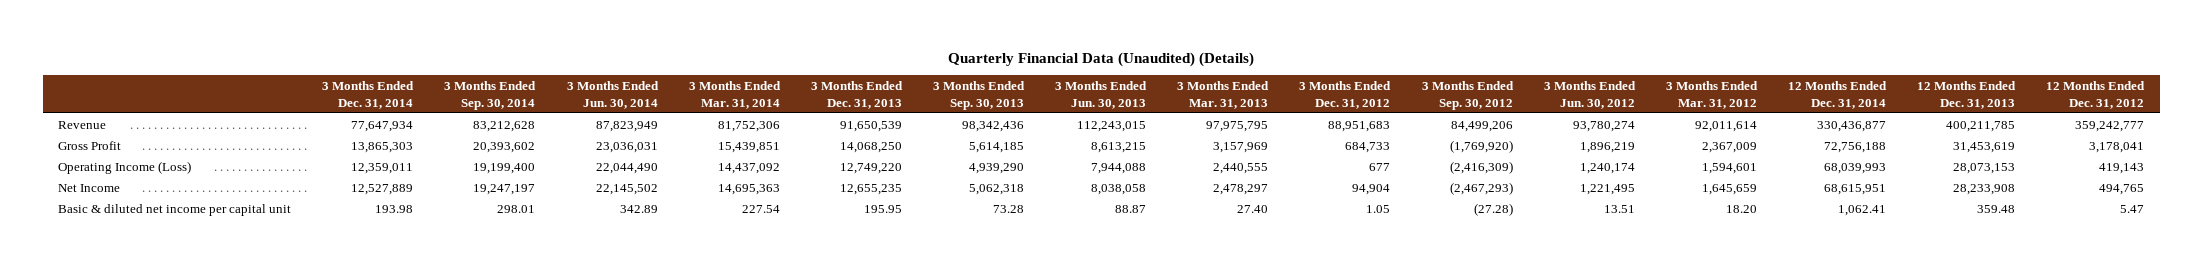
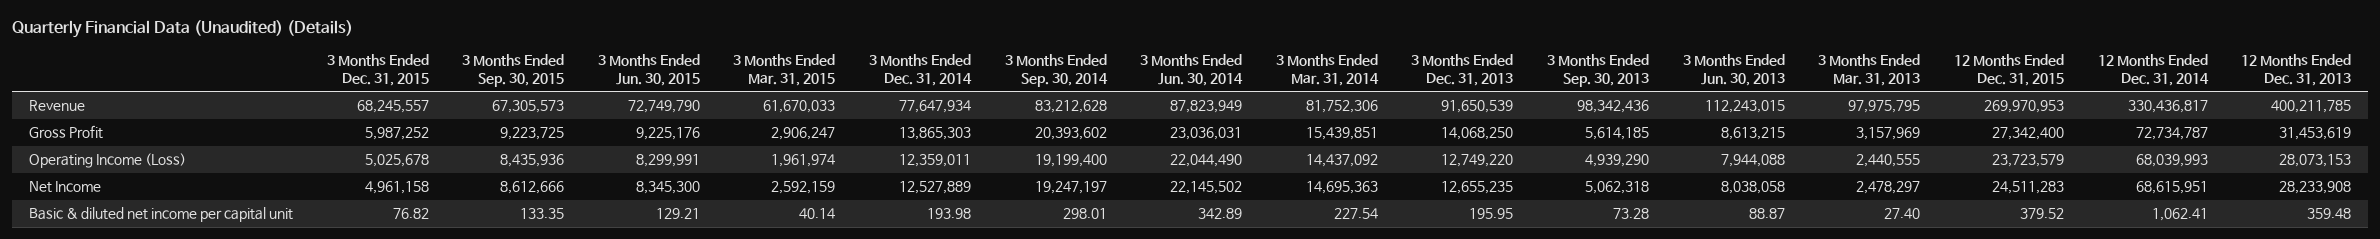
[1299,81,1392,109] 3 Months Ended Dec. 31, 2012 -> none
[1421,81,1514,110] 3 Months Ended Sep. 30, 2012 -> none
[1543,81,1636,109] 3 Months Ended Jun. 30, 2012 -> none
[1665,81,1758,109] 3 Months Ended Mar. 31, 2012 -> none
[2046,81,2146,109] 12 Months Ended Dec. 31, 2012 -> none
none -> [326,54,429,86] 3 Months Ended Dec. 31, 2015
none -> [462,54,565,87] 3 Months Ended Sep. 30, 2015
none -> [597,54,700,86] 3 Months Ended Jun. 30, 2015
none -> [733,54,836,86] 3 Months Ended Mar. 31, 2015
none -> [1953,54,2064,86] 12 Months Ended Dec. 31, 2015
[1817,120,1887,132] 330,436,877 -> [2127,100,2208,114] 330,436,817
[1824,141,1887,153] 72,756,188 -> [2135,127,2208,141] 72,734,787

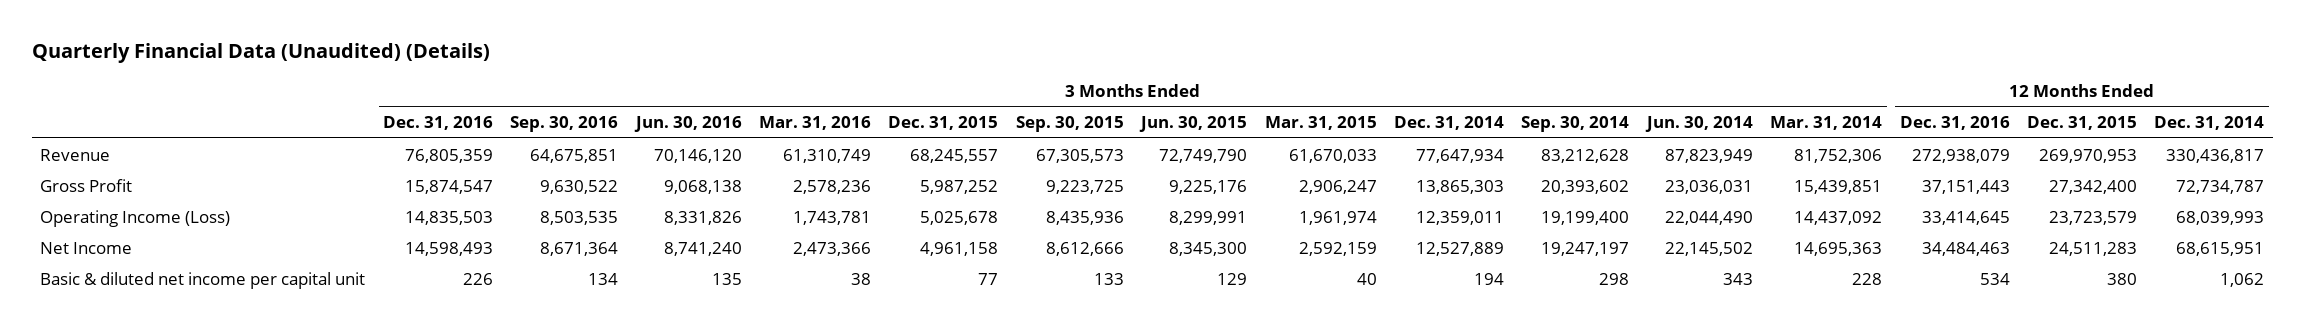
[1411,54,1514,86] 3 Months Ended Dec. 31, 2013 -> none
[1547,54,1650,87] 3 Months Ended Sep. 30, 2013 -> none
[1682,54,1785,86] 3 Months Ended Jun. 30, 2013 -> none
[1818,54,1921,86] 3 Months Ended Mar. 31, 2013 -> none
[2241,54,2352,86] 12 Months Ended Dec. 31, 2013 -> none
none -> [382,116,493,131] Dec. 31, 2016
none -> [510,116,619,133] Sep. 30, 2016
none -> [633,116,742,133] Jun. 30, 2016
none -> [759,116,872,131] Mar. 31, 2016
none -> [1899,116,2010,131] Dec. 31, 2016
[392,208,429,220] 76.82 -> [978,272,999,285] 77
[520,208,565,220] 133.35 -> [1093,272,1124,285] 133
[655,208,700,220] 129.21 -> [1217,272,1248,285] 129
[799,208,836,220] 40.14 -> [1356,272,1377,285] 40
[927,208,972,220] 193.98 -> [1474,272,1505,285] 194
[1062,208,1107,220] 298.01 -> [1599,272,1630,285] 298
[1198,208,1243,220] 342.89 -> [1722,272,1753,285] 343
[1333,208,1378,220] 227.54 -> [1852,272,1883,285] 228
[2019,208,2064,220] 379.52 -> [2106,272,2137,285] 380
[2151,208,2208,222] 1,062.41 -> [2220,272,2265,287] 1,062

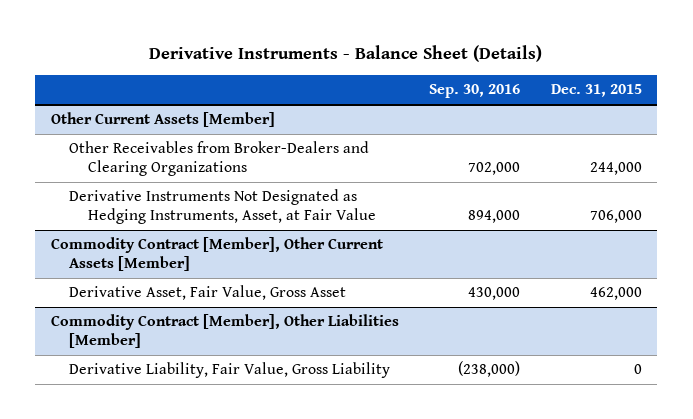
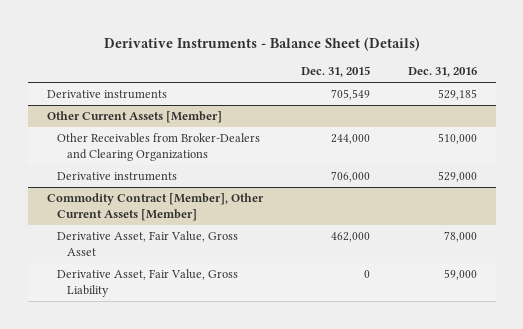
[429,84,521,99] Sep. 30, 2016 -> none
none -> [407,67,477,78] Dec. 31, 2016
none -> [46,90,167,100] Derivative instruments
[69,189,377,225] Derivative Instruments Not Designated as Hedging Instruments, Asset, at Fair Value -> none
none -> [56,172,177,182] Derivative instruments
[50,314,399,349] Commodity Contract [Member], Other Liabilities [Member] -> none
[69,362,391,379] Derivative Liability, Fair Value, Gross Liability -> [56,269,238,298] Derivative Asset, Fair Value, Gross Liability

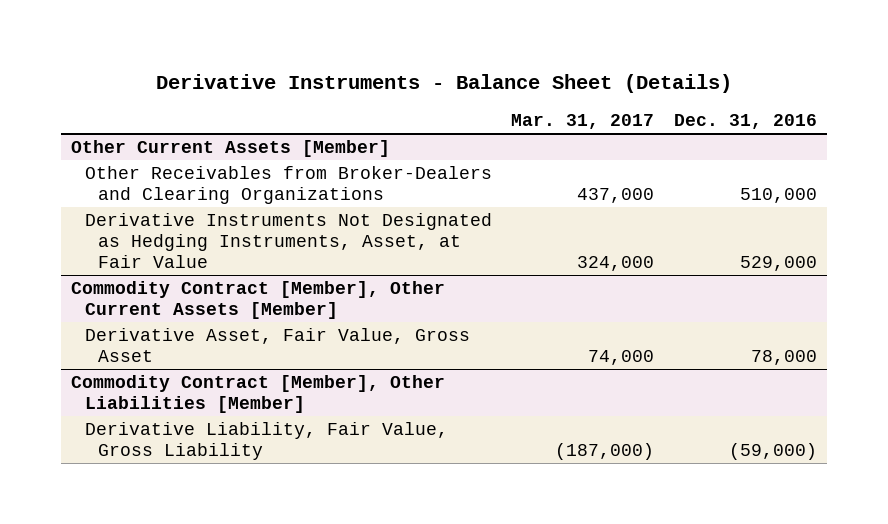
[300,66,370,78] Dec. 31, 2015 -> none
none -> [511,114,655,130] Mar. 31, 2017
[46,90,167,100] Derivative instruments -> none
[56,172,177,182] Derivative instruments -> [84,213,492,268] Derivative Instruments Not Designated as Hedging Instruments, Asset, at Fair Value
none -> [71,375,446,413] Commodity Contract [Member], Other Liabilities [Member]
[56,269,238,298] Derivative Asset, Fair Value, Gross Liability -> [84,422,448,460] Derivative Liability, Fair Value, Gross Liability
[443,269,477,281] 59,000 -> [729,442,818,460] (59,000)

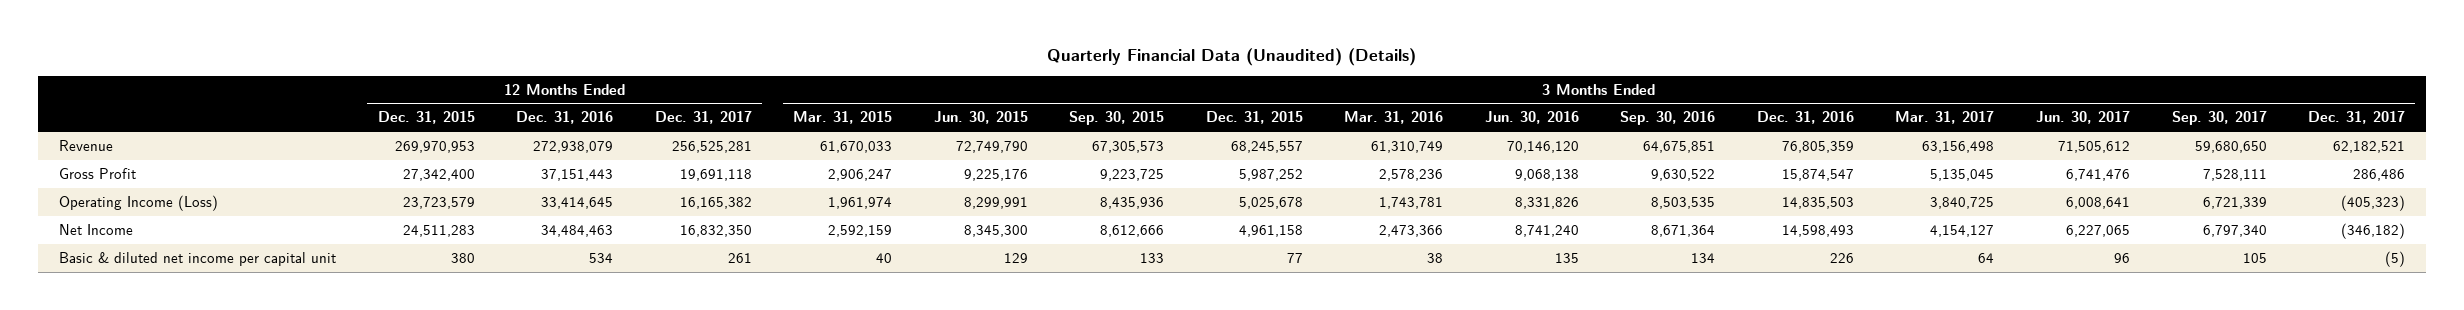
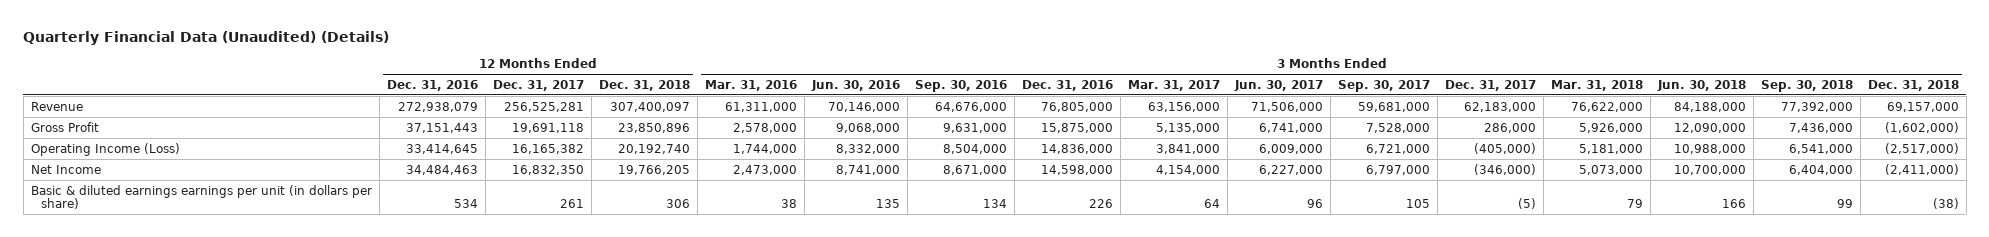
[377,111,475,125] Dec. 31, 2015 -> none
[793,111,893,125] Mar. 31, 2015 -> none
[933,111,1028,125] Jun. 30, 2015 -> none
[1069,111,1165,126] Sep. 30, 2015 -> none
[1205,111,1303,125] Dec. 31, 2015 -> none
none -> [598,79,690,91] Dec. 31, 2018
none -> [1550,79,1643,91] Mar. 31, 2018
none -> [1656,79,1746,91] Jun. 30, 2018
none -> [1760,79,1853,92] Sep. 30, 2018
none -> [1867,79,1959,91] Dec. 31, 2018
[1371,140,1444,153] 61,310,749 -> [724,101,797,112] 61,311,000
[1506,140,1579,153] 70,146,120 -> [827,101,900,112] 70,146,000
[1643,140,1716,153] 64,675,851 -> [934,101,1007,112] 64,676,000
[1781,140,1854,153] 76,805,359 -> [1040,101,1113,112] 76,805,000
[1922,140,1995,153] 63,156,498 -> [1147,101,1220,112] 63,156,000
[2058,140,2131,153] 71,505,612 -> [1250,101,1323,112] 71,506,000
[2194,140,2267,153] 59,680,650 -> [1357,101,1430,112] 59,681,000
[2333,140,2406,153] 62,182,521 -> [1463,101,1536,112] 62,183,000
[1379,168,1444,181] 2,578,236 -> [732,122,797,133] 2,578,000
[1514,168,1579,181] 9,068,138 -> [835,122,900,133] 9,068,000
[1651,168,1716,181] 9,630,522 -> [942,122,1007,133] 9,631,000
[1781,168,1854,181] 15,874,547 -> [1040,122,1113,133] 15,875,000
[1930,168,1995,181] 5,135,045 -> [1155,122,1220,133] 5,135,000
[2066,168,2131,181] 6,741,476 -> [1258,122,1323,133] 6,741,000
[2202,168,2267,181] 7,528,111 -> [1365,122,1430,133] 7,528,000
[2353,168,2406,181] 286,486 -> [1483,122,1536,133] 286,000
[1379,196,1444,209] 1,743,781 -> [732,143,797,154] 1,744,000
[1514,196,1579,209] 8,331,826 -> [835,143,900,154] 8,332,000
[1651,196,1716,209] 8,503,535 -> [942,143,1007,154] 8,504,000
[1781,196,1854,209] 14,835,503 -> [1040,143,1113,154] 14,836,000
[1930,196,1995,209] 3,840,725 -> [1155,143,1220,154] 3,841,000
[2066,196,2131,209] 6,008,641 -> [1258,143,1323,154] 6,009,000
[2202,196,2267,209] 6,721,339 -> [1365,143,1430,154] 6,721,000
[2341,194,2406,211] (405,323) -> [1473,142,1536,154] (405,000)
[1379,224,1444,237] 2,473,366 -> [732,164,797,175] 2,473,000
[1514,224,1579,237] 8,741,240 -> [835,164,900,175] 8,741,000
[1651,224,1716,237] 8,671,364 -> [942,164,1007,175] 8,671,000
[1781,224,1854,237] 14,598,493 -> [1040,164,1113,175] 14,598,000
[1930,224,1995,237] 4,154,127 -> [1155,164,1220,175] 4,154,000
[2066,224,2131,237] 6,227,065 -> [1258,164,1323,175] 6,227,000
[2202,224,2267,237] 6,797,340 -> [1365,164,1430,175] 6,797,000
[2341,222,2406,239] (346,182) -> [1473,163,1536,175] (346,000)
[59,251,337,266] Basic & diluted net income per capital unit -> [30,184,372,210] Basic & diluted earnings earnings per unit (in dollars per share)

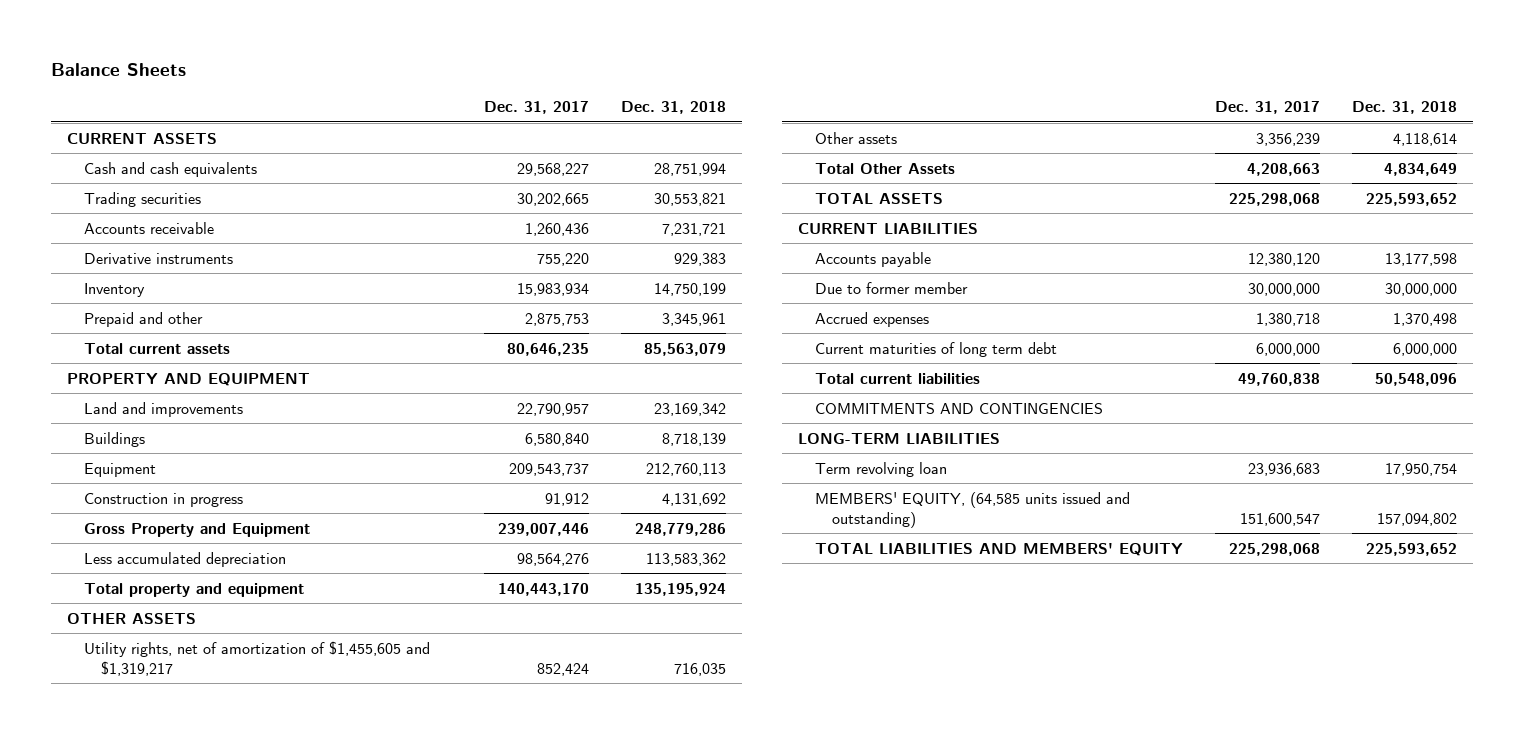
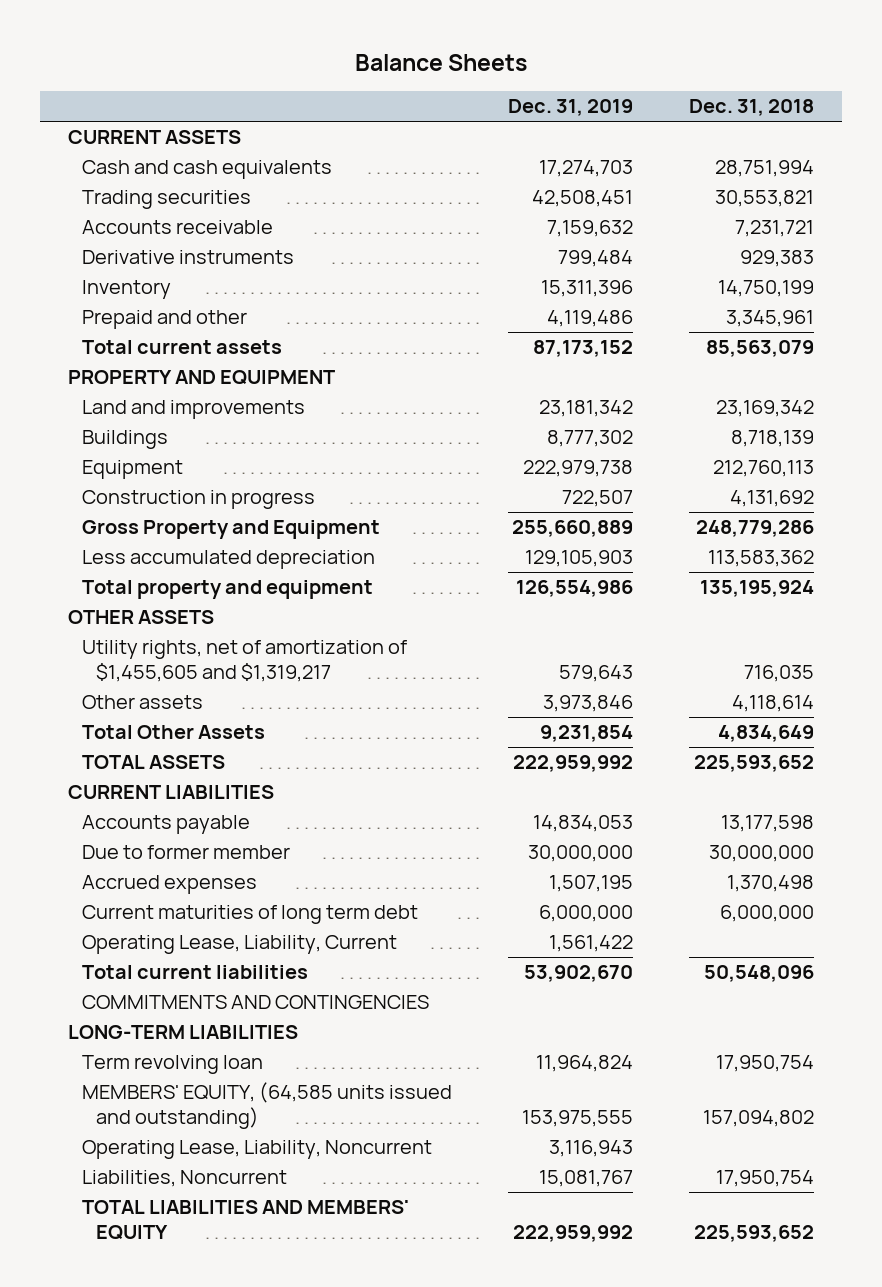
[484,101,590,115] Dec. 31, 2017 -> none
none -> [508,99,634,117] Dec. 31, 2019
none -> [82,935,398,955] Operating Lease, Liability, Current
none -> [82,1140,433,1160] Operating Lease, Liability, Noncurrent
none -> [82,1170,288,1188] Liabilities, Noncurrent

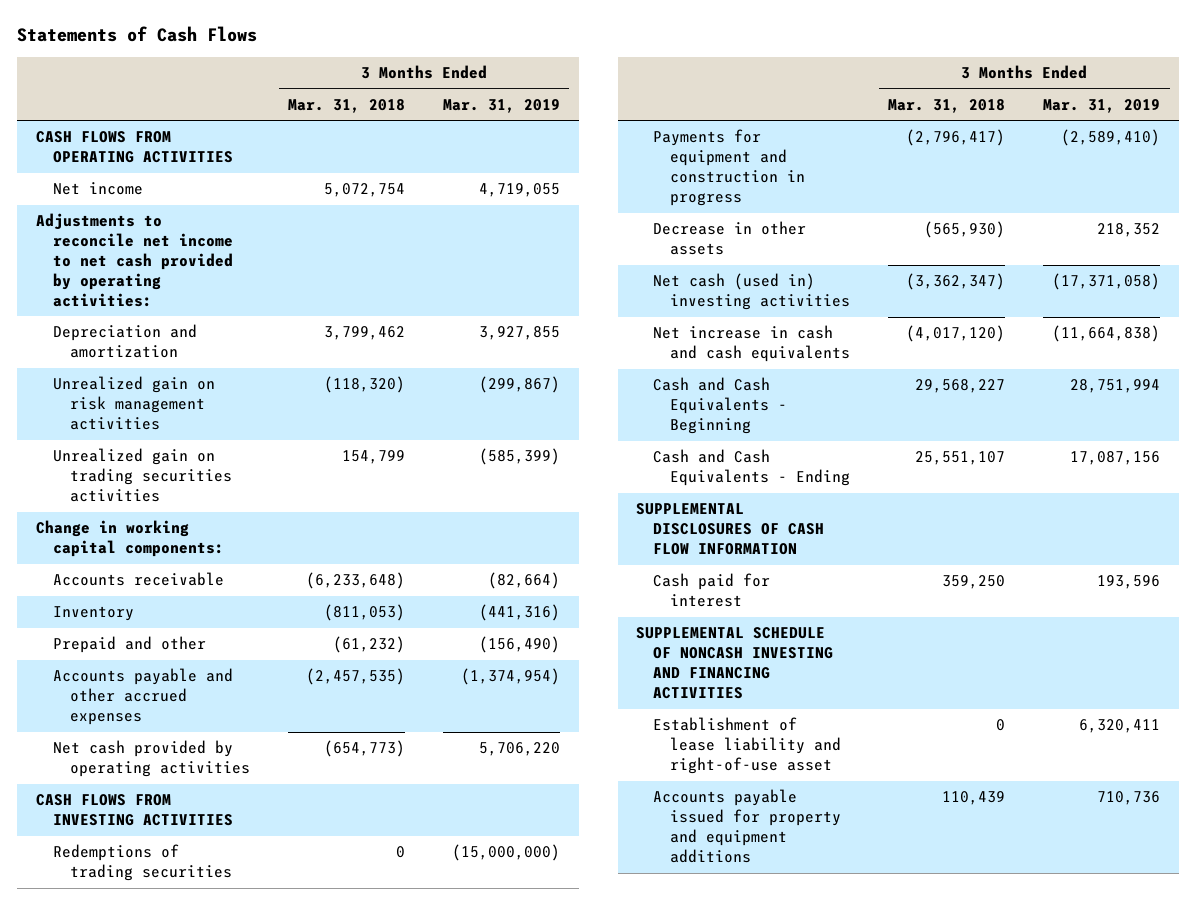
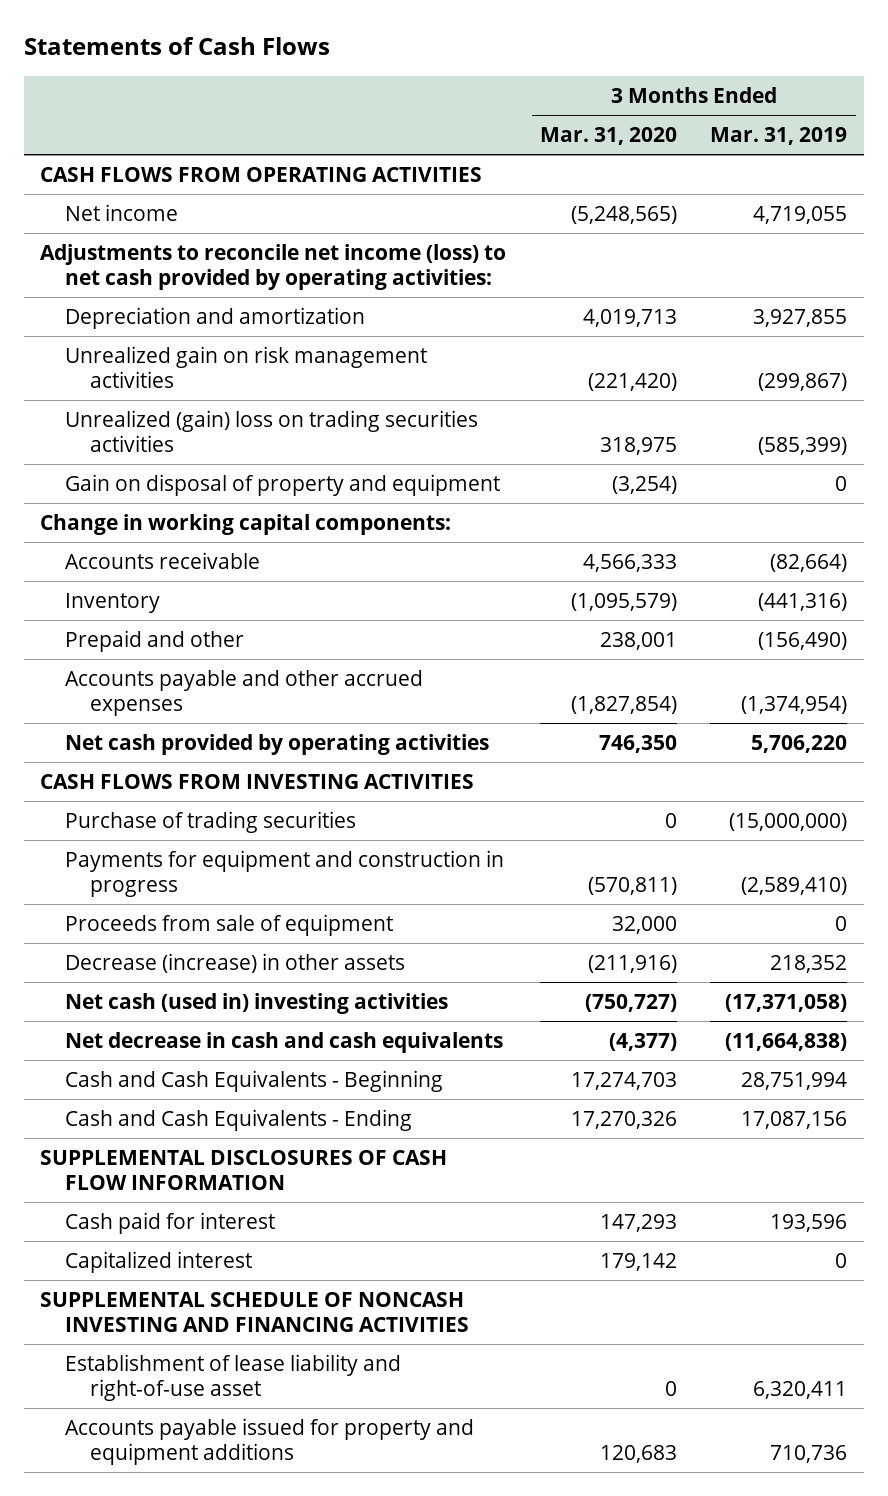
[287,98,405,113] Mar. 31, 2018 -> none
none -> [539,127,677,146] Mar. 31, 2020
[36,213,234,308] Adjustments to reconcile net income to net cash provided by operating activities: -> [40,243,507,290] Adjustments to reconcile net income (loss) to net cash provided by operating activities:
[53,448,233,503] Unrealized gain on trading securities activities -> [65,409,479,452] Unrealized (gain) loss on trading securities activities
none -> [65,473,501,496] Gain on disposal of property and equipment
[53,844,233,882] Redemptions of trading securities -> [65,810,357,833] Purchase of trading securities
none -> [65,913,394,936] Proceeds from sale of equipment
[653,221,807,256] Decrease in other assets -> [65,952,406,973] Decrease (increase) in other assets
[653,325,851,363] Net increase in cash and cash equivalents -> [65,1031,504,1053] Net decrease in cash and cash equivalents
none -> [65,1250,253,1273] Capitalized interest

